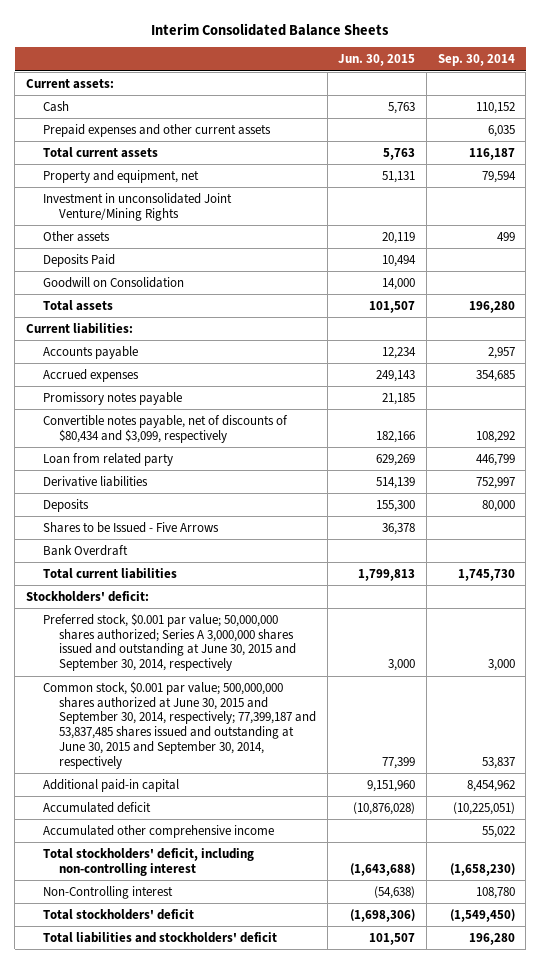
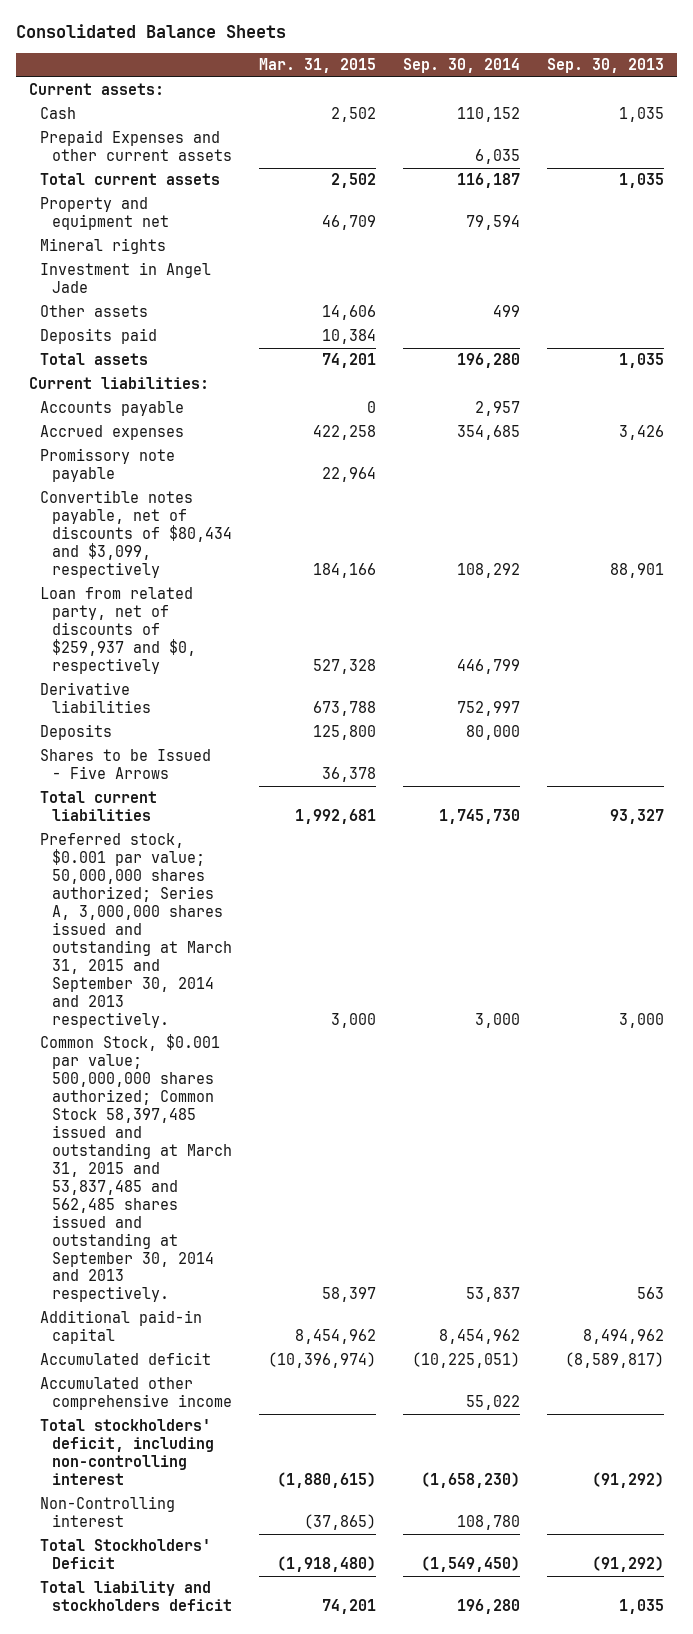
[151,22,390,36] Interim Consolidated Balance Sheets -> [15,24,286,39] Consolidated Balance Sheets
[338,54,416,67] Jun. 30, 2015 -> none
none -> [258,58,376,74] Mar. 31, 2015
none -> [546,58,664,74] Sep. 30, 2013
[42,123,271,137] Prepaid expenses and other current assets -> [40,130,232,162] Prepaid Expenses and other current assets
[42,192,232,221] Investment in unconsolidated Joint Venture/Mining Rights -> none
[42,169,199,183] Property and equipment, net -> [40,197,169,231] Property and equipment net
none -> [40,238,167,255] Mineral rights
none -> [40,262,212,294] Investment in Angel Jade
[42,276,184,288] Goodwill on Consolidation -> none
[42,253,115,267] Deposits Paid -> [40,328,158,345] Deposits paid
[42,391,182,405] Promissory notes payable -> [40,448,176,483] Promissory note payable
[42,452,173,466] Loan from related party -> [40,587,196,675] Loan from related party, net of discounts of $259,937 and $0, respectively
[42,544,128,556] Bank Overdraft -> none
[25,590,149,602] Stockholders' deficit: -> none
[42,612,297,672] Preferred stock, $0.001 par value; 50,000,000 shares authorized; Series A 3,000,000 shares issued and outstanding at June 30, 2015 and September 30, 2014, respectively -> [40,833,232,1028] Preferred stock, $0.001 par value; 50,000,000 shares authorized; Series A, 3,000,000 shares issued and outstanding at March 31, 2015 and September 30, 2014 and 2013 respectively.
[42,680,317,769] Common stock, $0.001 par value; 500,000,000 shares authorized at June 30, 2015 and September 30, 2014, respectively; 77,399,187 and 53,837,485 shares issued and outstanding at June 30, 2015 and September 30, 2014, respectively -> [40,1034,232,1303] Common Stock, $0.001 par value; 500,000,000 shares authorized; Common Stock 58,397,485 issued and outstanding at March 31, 2015 and 53,837,485 and 562,485 shares issued and outstanding at September 30, 2014 and 2013 respectively.
[42,908,194,920] Total stockholders' deficit -> [40,1539,212,1570] Total Stockholders' Deficit
[42,931,277,943] Total liabilities and stockholders' deficit -> [40,1581,232,1612] Total liability and stockholders deficit

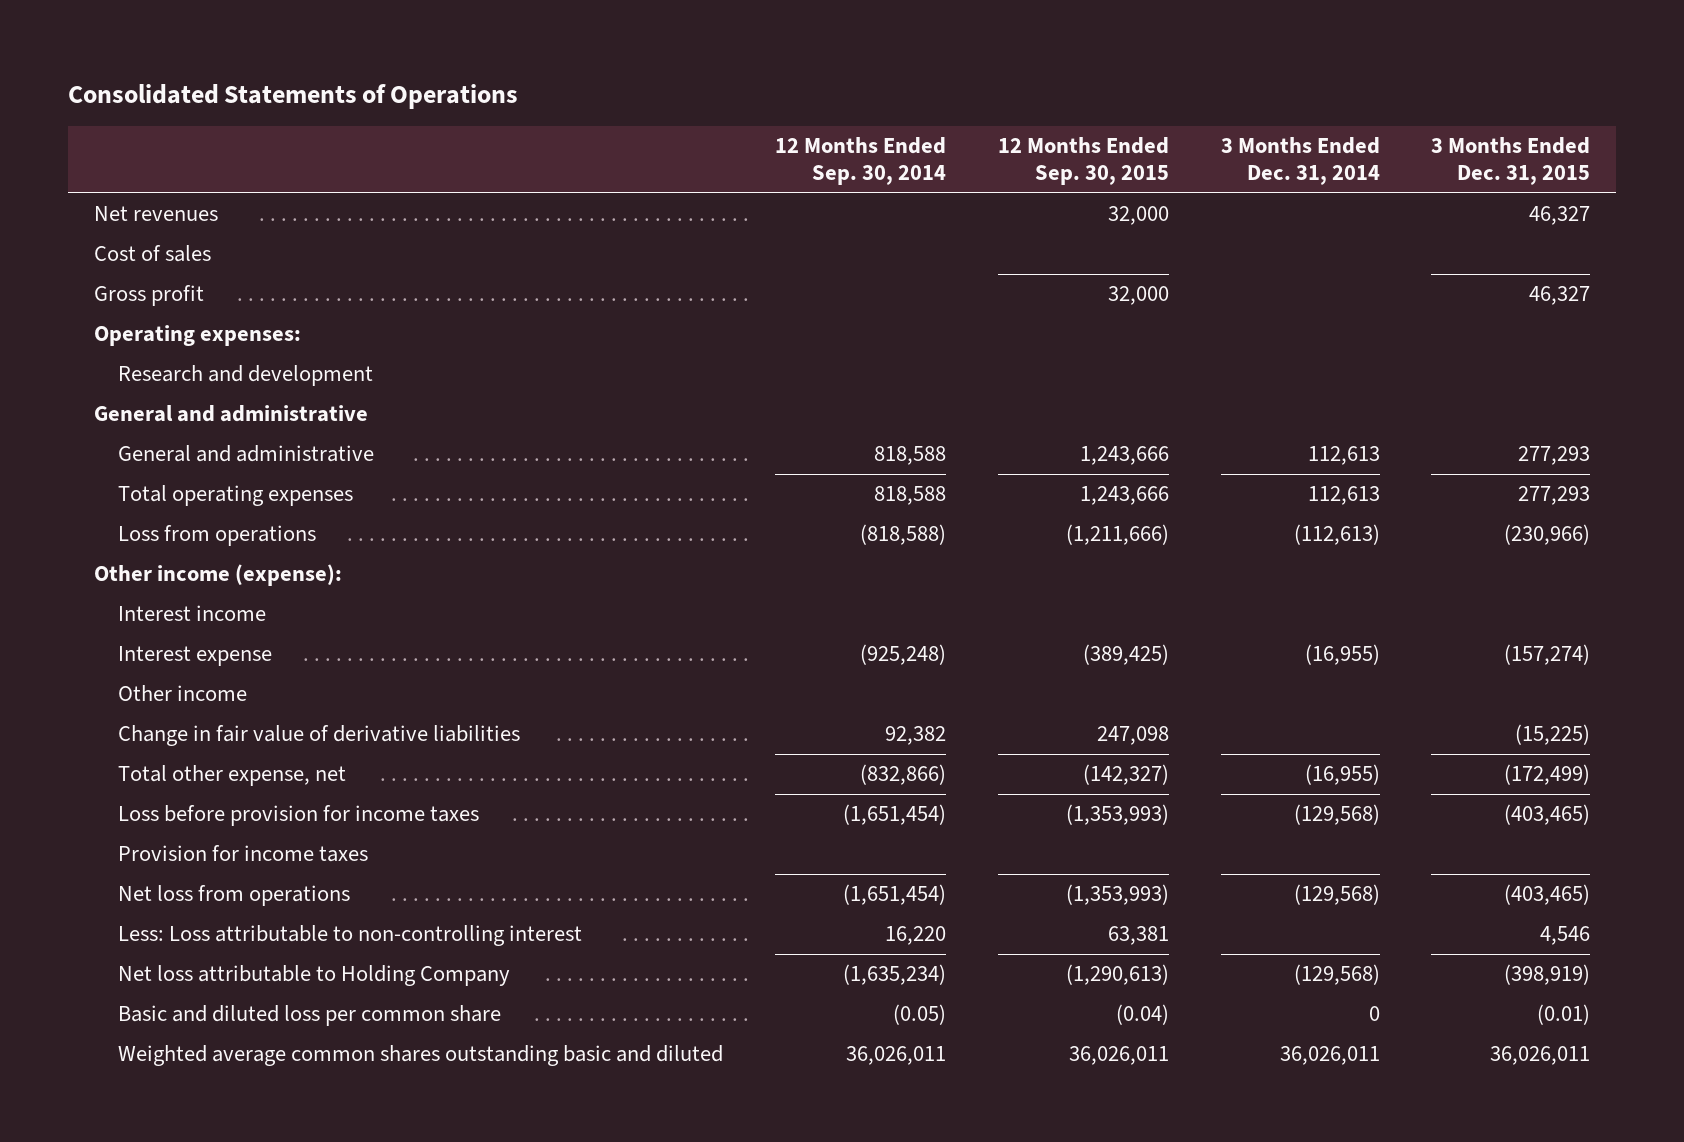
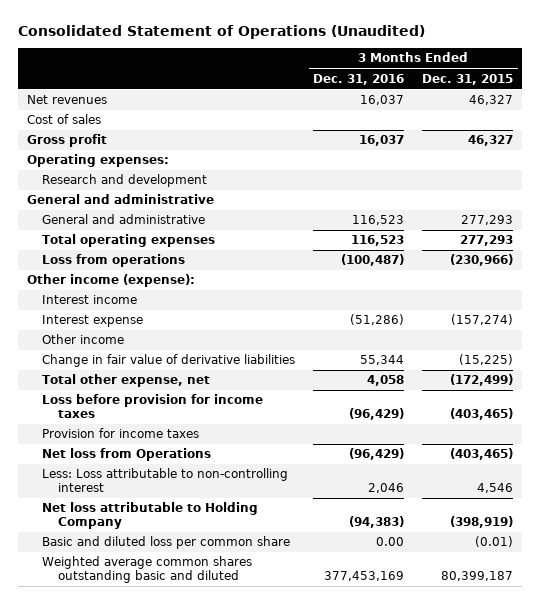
[67,84,518,110] Consolidated Statements of Operations -> [17,25,425,40] Consolidated Statement of Operations (Unaudited)
[775,137,947,186] 12 Months Ended Sep. 30, 2014 -> none
[997,137,1169,186] 12 Months Ended Sep. 30, 2015 -> none
[1220,137,1380,186] 3 Months Ended Dec. 31, 2014 -> none
none -> [313,73,405,85] Dec. 31, 2016
[118,885,351,907] Net loss from operations -> [42,448,212,462] Net loss from Operations
[1490,1046,1591,1066] 36,026,011 -> [441,571,514,582] 80,399,187

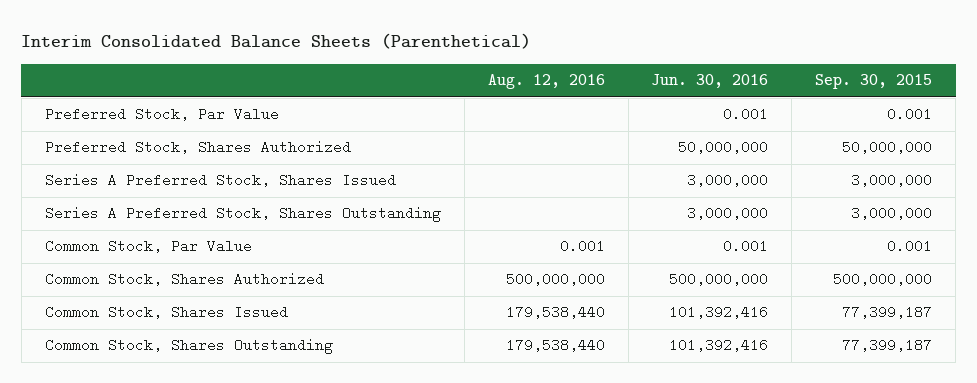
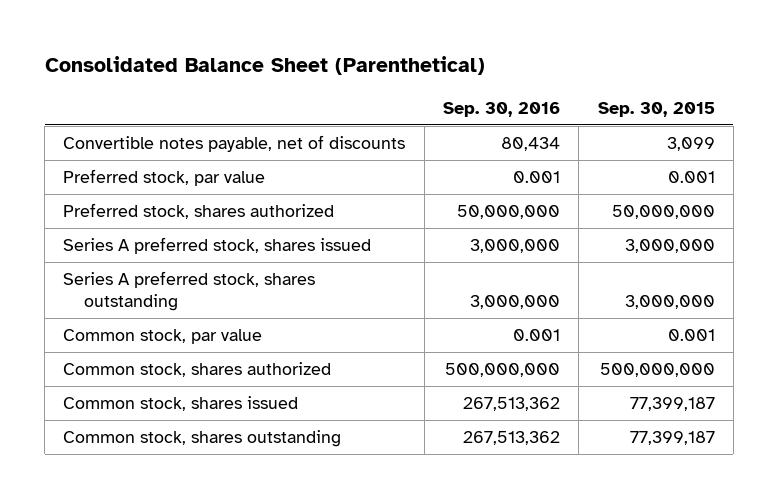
[21,33,532,50] Interim Consolidated Balance Sheets (Parenthetical) -> [44,56,485,76] Consolidated Balance Sheet (Parenthetical)
[487,74,605,90] Aug. 12, 2016 -> none
[651,74,769,89] Jun. 30, 2016 -> none
none -> [443,101,561,117] Sep. 30, 2016
none -> [63,135,406,153] Convertible notes payable, net of discounts
[44,107,279,122] Preferred Stock, Par Value -> [63,169,266,187] Preferred stock, par value
[44,140,351,155] Preferred Stock, Shares Authorized -> [63,203,335,220] Preferred stock, shares authorized
[44,173,396,188] Series A Preferred Stock, Shares Issued -> [63,237,372,255] Series A preferred stock, shares issued
[44,206,441,223] Series A Preferred Stock, Shares Outstanding -> [63,271,316,312] Series A preferred stock, shares outstanding
[44,239,252,254] Common Stock, Par Value -> [63,329,263,345] Common stock, par value
[44,272,324,287] Common Stock, Shares Authorized -> [63,362,332,378] Common stock, shares authorized
[44,305,288,320] Common Stock, Shares Issued -> [63,396,299,412] Common stock, shares issued
[44,338,333,355] Common Stock, Shares Outstanding -> [63,430,342,448] Common stock, shares outstanding

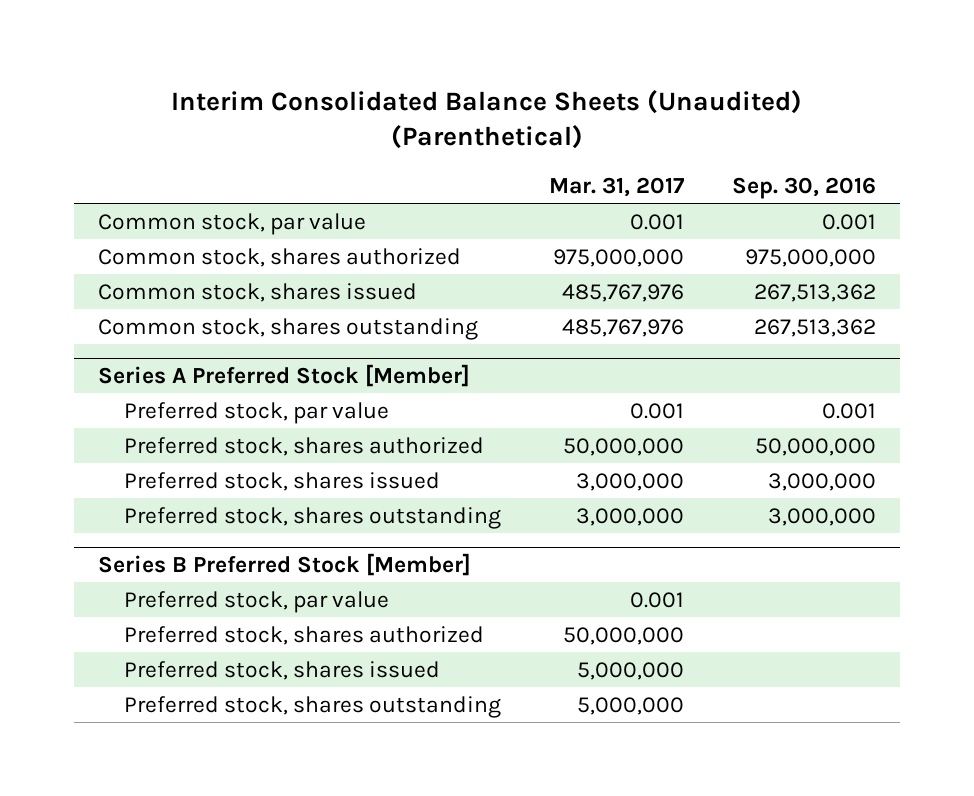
[44,56,485,76] Consolidated Balance Sheet (Parenthetical) -> [171,89,803,150] Interim Consolidated Balance Sheets (Unaudited) (Parenthetical)
[597,101,715,117] Sep. 30, 2015 -> none
none -> [549,177,686,198] Mar. 31, 2017
[63,135,406,153] Convertible notes payable, net of discounts -> none
[63,169,266,187] Preferred stock, par value -> none
[63,203,335,220] Preferred stock, shares authorized -> none
[63,237,372,255] Series A preferred stock, shares issued -> none
[63,271,316,312] Series A preferred stock, shares outstanding -> none
[445,363,561,378] 500,000,000 -> [745,248,877,267] 975,000,000
none -> [97,363,470,387] Series A Preferred Stock [Member]
none -> [124,401,390,424] Preferred stock, par value
none -> [124,436,485,456] Preferred stock, shares authorized
none -> [124,471,441,491] Preferred stock, shares issued
none -> [124,506,502,529] Preferred stock, shares outstanding
none -> [97,552,471,576] Series B Preferred Stock [Member]
none -> [124,590,390,613] Preferred stock, par value
none -> [124,625,485,645] Preferred stock, shares authorized
none -> [124,660,441,680] Preferred stock, shares issued
none -> [124,695,502,718] Preferred stock, shares outstanding

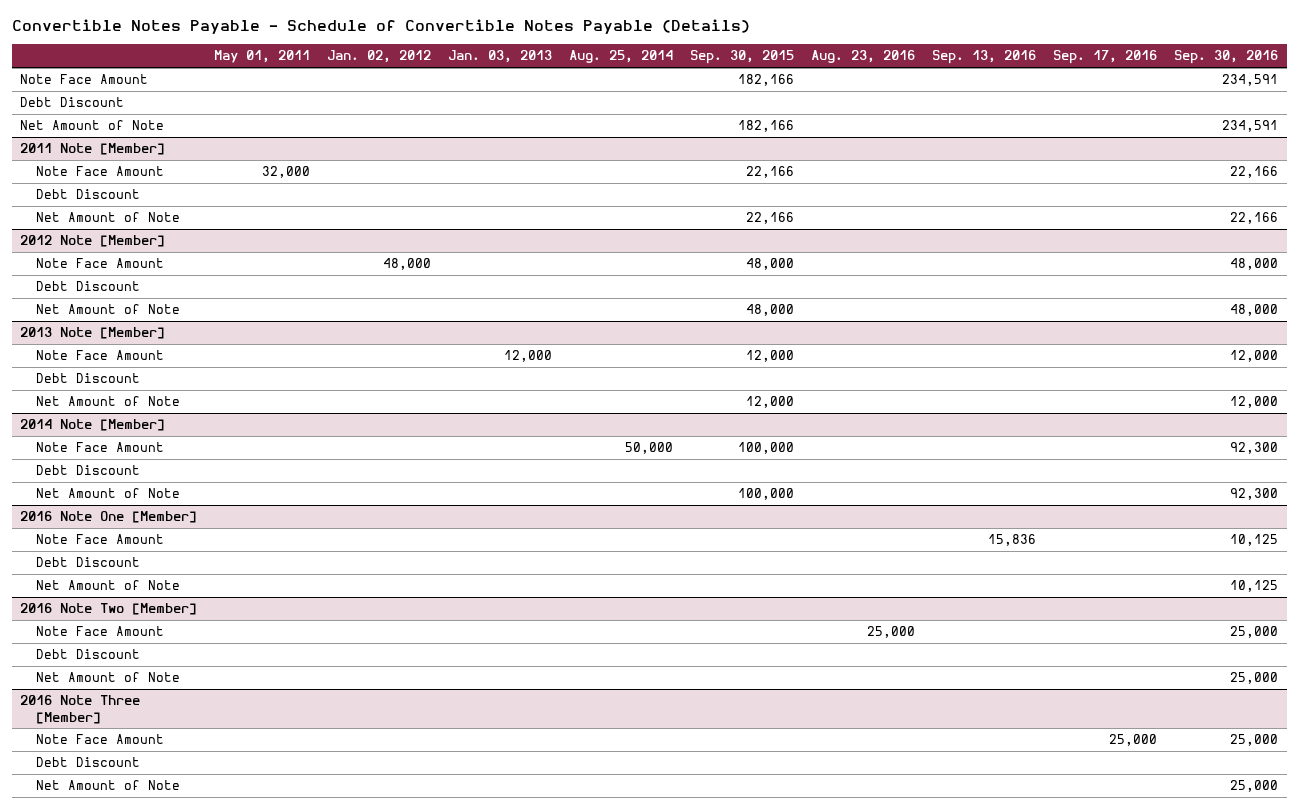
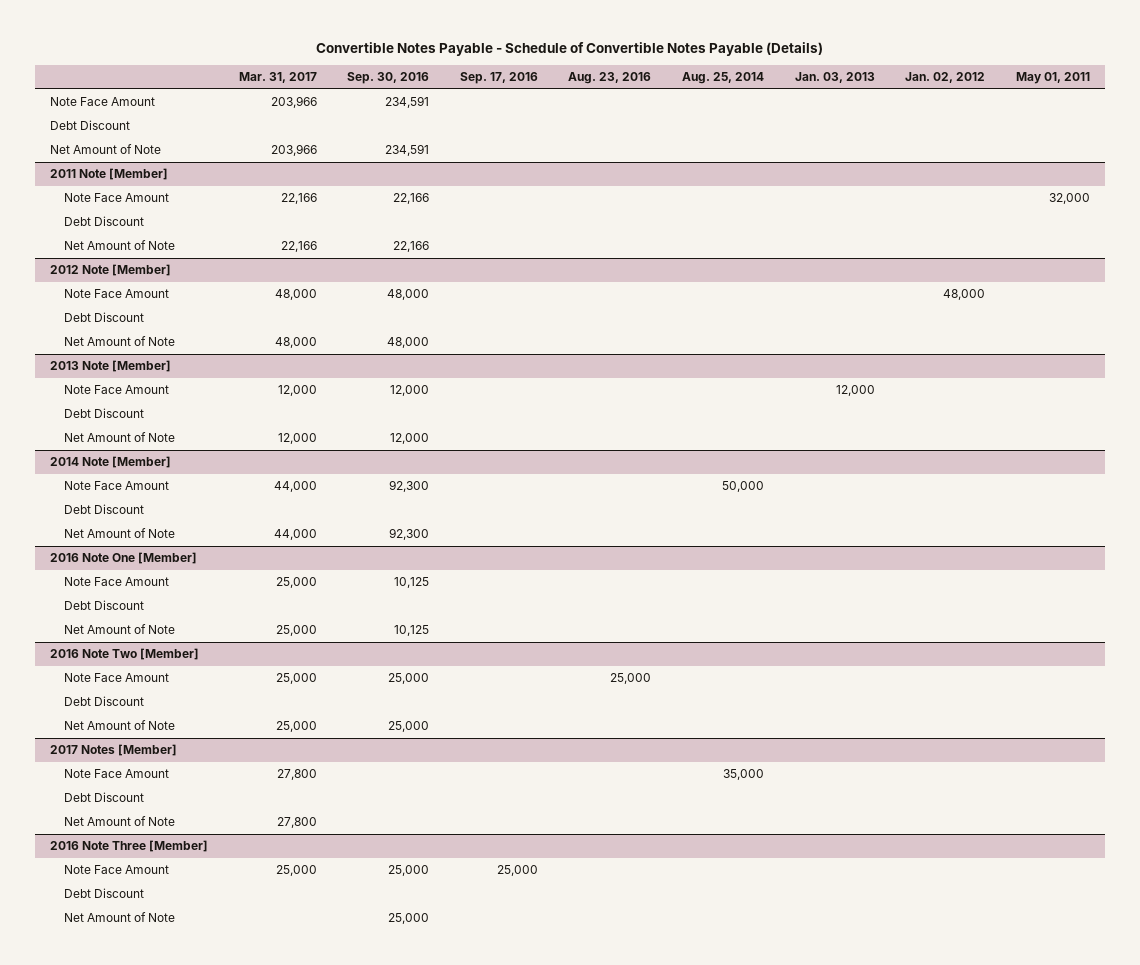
[690,50,795,65] Sep. 30, 2015 -> none
[932,50,1037,65] Sep. 13, 2016 -> none
none -> [238,72,317,84] Mar. 31, 2017
none -> [49,744,177,757] 2017 Notes [Member]
none -> [63,769,169,779] Note Face Amount
none -> [63,792,144,803] Debt Discount
none -> [63,816,175,827] Net Amount of Note

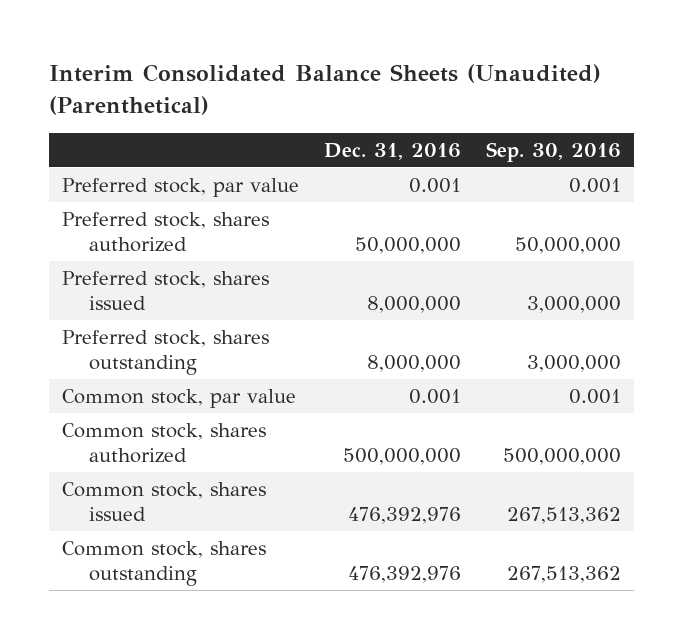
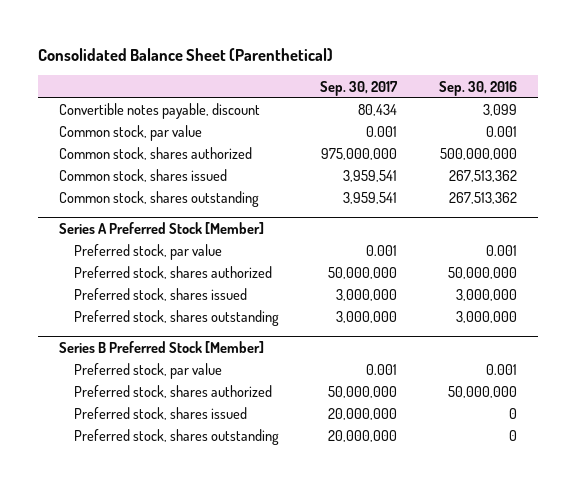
[48,63,601,115] Interim Consolidated Balance Sheets (Unaudited) (Parenthetical) -> [38,47,334,61] Consolidated Balance Sheet (Parenthetical)
[323,142,461,160] Dec. 31, 2016 -> none
none -> [320,80,399,96] Sep. 30, 2017
[61,177,299,197] Preferred stock, par value -> none
[61,211,269,253] Preferred stock, shares authorized -> none
[61,270,269,311] Preferred stock, shares issued -> none
[61,329,269,376] Preferred stock, shares outstanding -> none
none -> [59,103,261,120] Convertible notes payable, discount
none -> [59,222,265,235] Series A Preferred Stock [Member]
none -> [73,244,222,261] Preferred stock, par value
none -> [73,266,272,280] Preferred stock, shares authorized
none -> [73,288,247,302] Preferred stock, shares issued
none -> [73,310,279,327] Preferred stock, shares outstanding
none -> [59,341,265,354] Series B Preferred Stock [Member]
none -> [73,363,222,380] Preferred stock, par value
none -> [73,385,272,399] Preferred stock, shares authorized
none -> [73,407,247,421] Preferred stock, shares issued
none -> [73,429,279,446] Preferred stock, shares outstanding

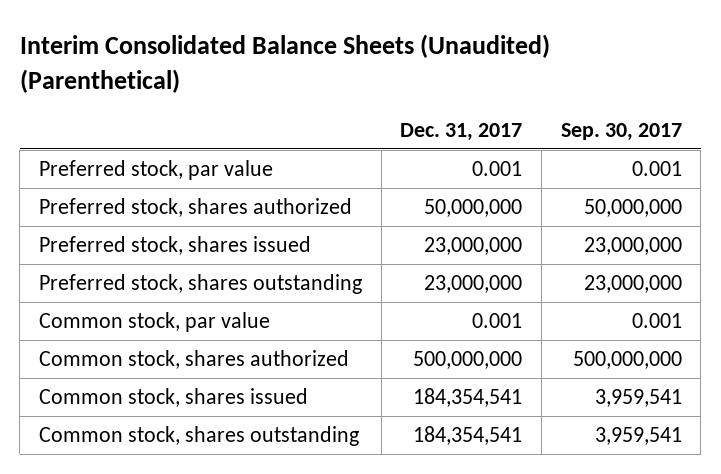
[38,47,334,61] Consolidated Balance Sheet (Parenthetical) -> [19,34,550,93] Interim Consolidated Balance Sheets (Unaudited) (Parenthetical)
[438,80,517,96] Sep. 30, 2016 -> none
none -> [400,122,523,141] Dec. 31, 2017
[59,103,261,120] Convertible notes payable, discount -> none
none -> [39,160,274,181] Preferred stock, par value
none -> [39,198,353,218] Preferred stock, shares authorized
none -> [39,236,312,256] Preferred stock, shares issued
none -> [39,274,363,295] Preferred stock, shares outstanding
[321,148,398,161] 975,000,000 -> [572,351,682,370] 500,000,000
[59,222,265,235] Series A Preferred Stock [Member] -> none
[73,244,222,261] Preferred stock, par value -> none
[73,266,272,280] Preferred stock, shares authorized -> none
[73,288,247,302] Preferred stock, shares issued -> none
[73,310,279,327] Preferred stock, shares outstanding -> none
[59,341,265,354] Series B Preferred Stock [Member] -> none
[73,363,222,380] Preferred stock, par value -> none
[73,385,272,399] Preferred stock, shares authorized -> none
[73,407,247,421] Preferred stock, shares issued -> none
[73,429,279,446] Preferred stock, shares outstanding -> none

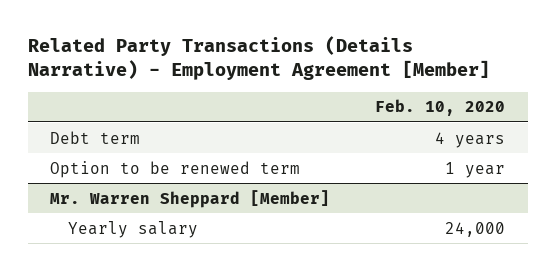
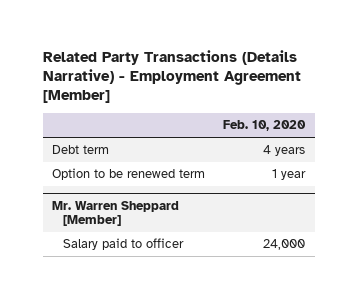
[68,220,199,238] Yearly salary -> none
none -> [62,238,184,251] Salary paid to officer

